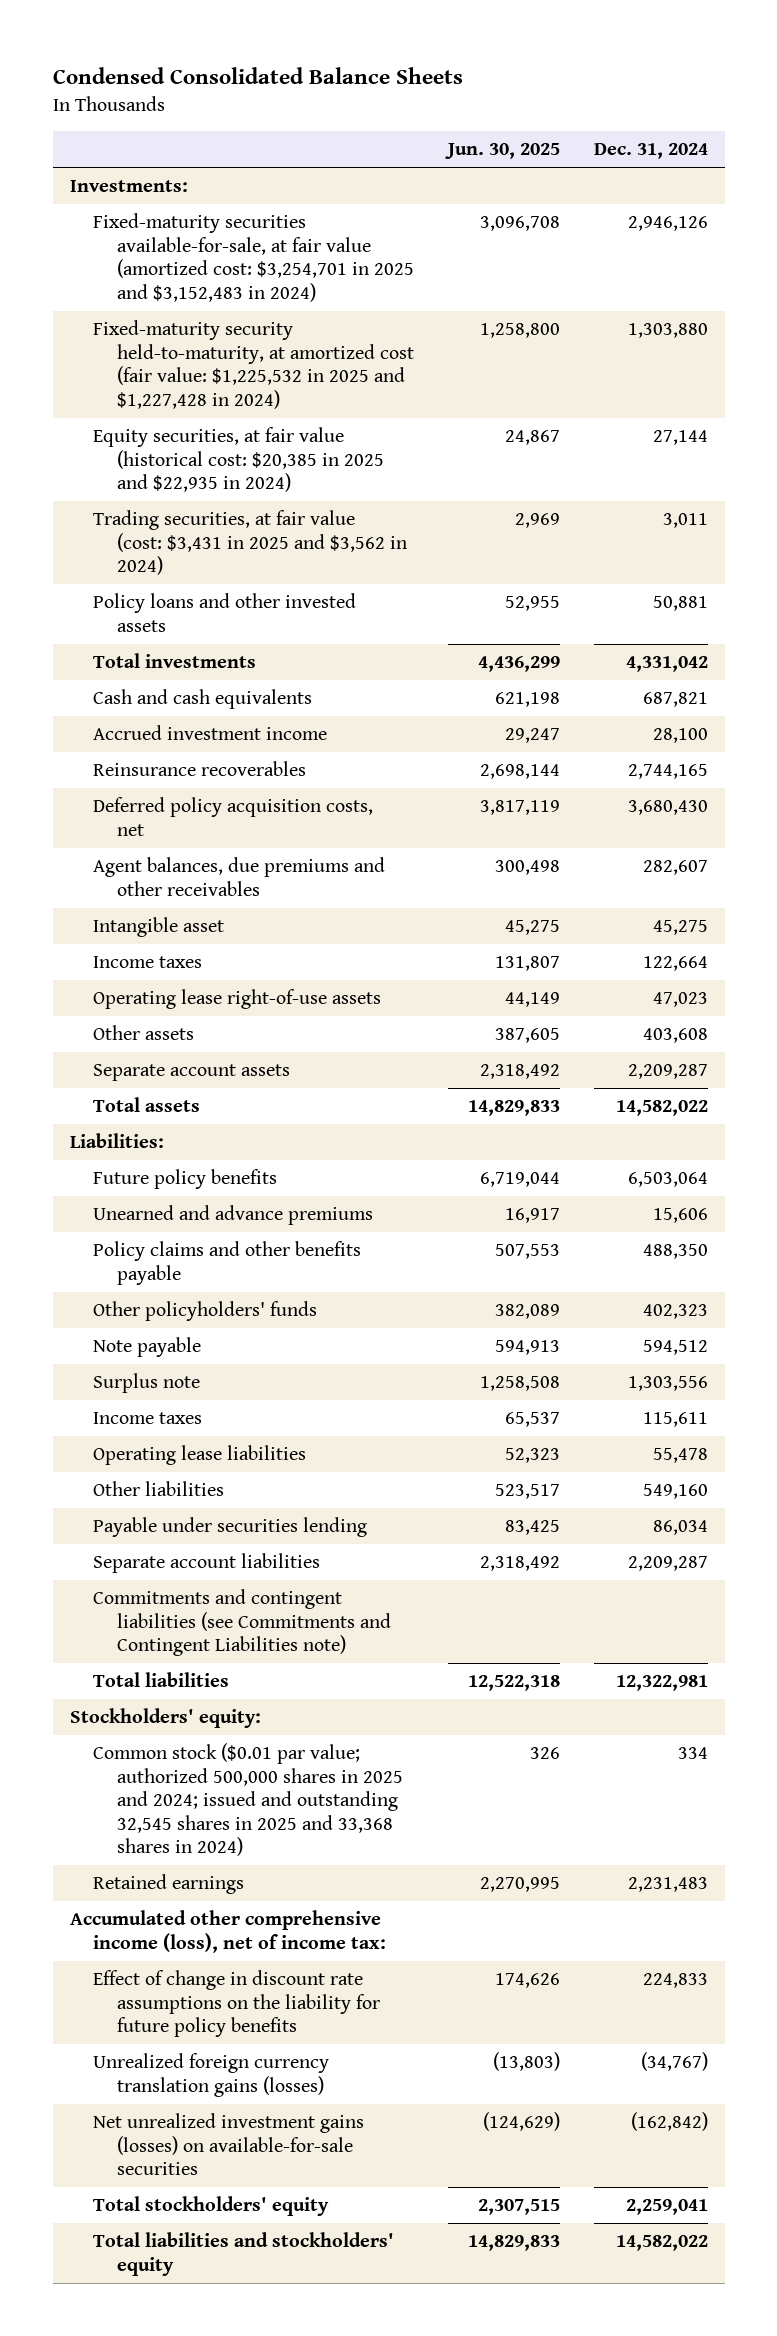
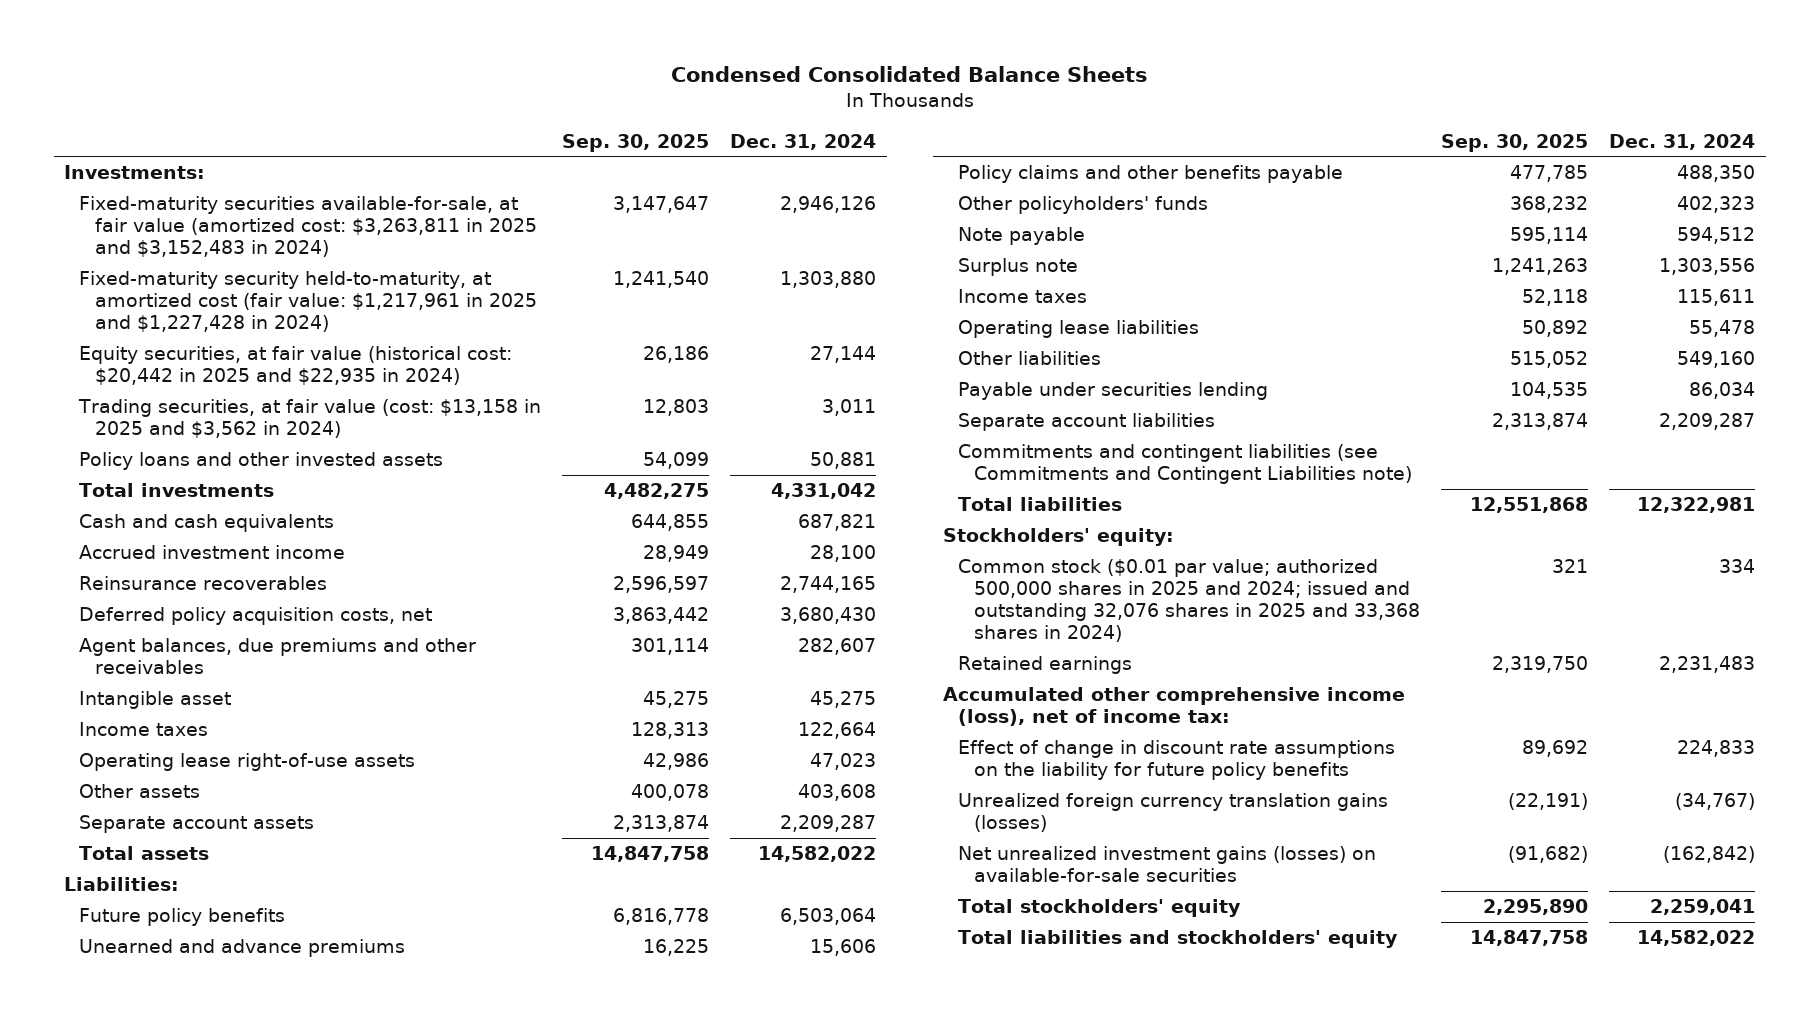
[444,143,560,160] Jun. 30, 2025 -> none
none -> [562,133,710,152] Sep. 30, 2025
[93,213,414,302] Fixed-maturity securities available-for-sale, at fair value (amortized cost: $3,254,701 in 2025 and $3,152,483 in 2024) -> [79,196,537,257] Fixed-maturity securities available-for-sale, at fair value (amortized cost: $3,263,811 in 2025 and $3,152,483 in 2024)
[93,320,414,409] Fixed-maturity security held-to-maturity, at amortized cost (fair value: $1,225,532 in 2025 and $1,227,428 in 2024) -> [79,271,537,332] Fixed-maturity security held-to-maturity, at amortized cost (fair value: $1,217,961 in 2025 and $1,227,428 in 2024)
[93,427,384,493] Equity securities, at fair value (historical cost: $20,385 in 2025 and $22,935 in 2024) -> [79,346,513,386] Equity securities, at fair value (historical cost: $20,442 in 2025 and $22,935 in 2024)
[93,510,407,576] Trading securities, at fair value (cost: $3,431 in 2025 and $3,562 in 2024) -> [78,399,542,439] Trading securities, at fair value (cost: $13,158 in 2025 and $3,562 in 2024)
[93,1743,403,1857] Common stock ($0.01 par value; authorized 500,000 shares in 2025 and 2024; issued and outstanding 32,545 shares in 2025 and 33,368 shares in 2024) -> [958,559,1420,642] Common stock ($0.01 par value; authorized 500,000 shares in 2025 and 2024; issued and outstanding 32,076 shares in 2025 and 33,368 shares in 2024)

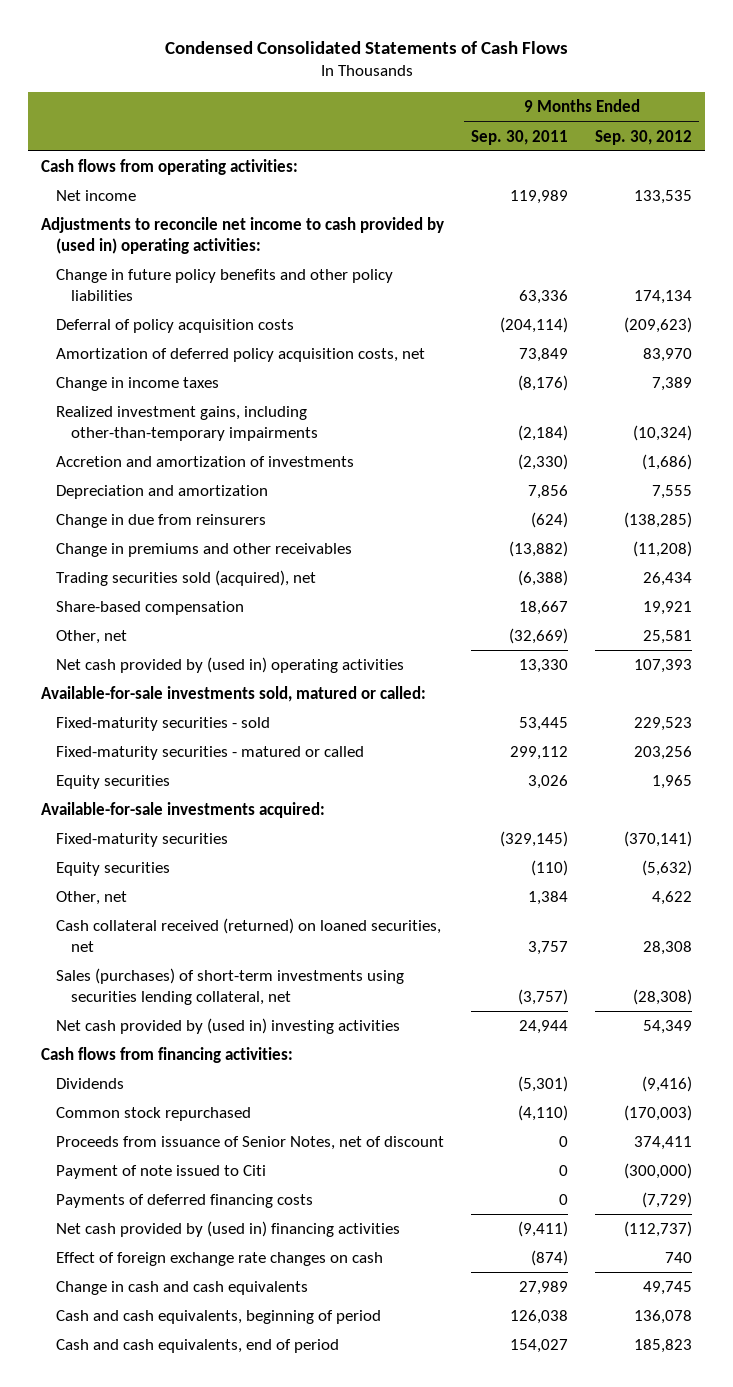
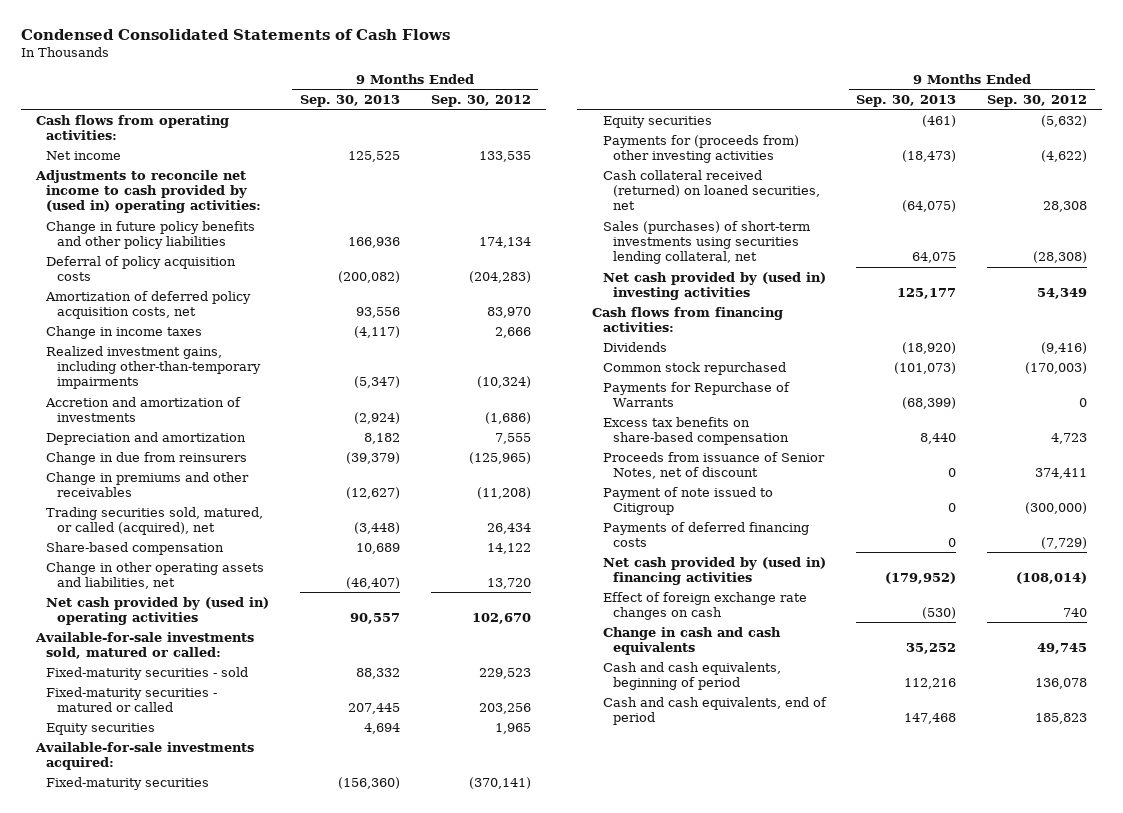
[471,129,569,145] Sep. 30, 2011 -> none
none -> [299,94,400,107] Sep. 30, 2013
[623,316,692,333] (209,623) -> [468,270,531,283] (204,283)
[651,376,692,391] 7,389 -> [494,326,531,338] 2,666
[623,511,692,528] (138,285) -> [468,451,531,464] (125,965)
[56,569,317,586] Trading securities sold (acquired), net -> [46,506,264,535] Trading securities sold, matured, or called (acquired), net
[642,600,692,615] 19,921 -> [486,542,531,554] 14,122
[56,629,128,644] Other, net -> [46,561,265,589] Change in other operating assets and liabilities, net
[642,629,692,644] 25,581 -> [486,577,531,589] 13,720
[633,658,692,673] 107,393 -> [471,612,531,624] 102,670
[56,890,128,905] Other, net -> none
none -> [602,134,799,163] Payments for (proceeds from) other investing activities
none -> [602,381,790,407] Payments for Repurchase of Warrants
none -> [602,416,790,445] Excess tax benefits on share-based compensation
[56,1164,267,1179] Payment of note issued to Citi -> [602,486,773,515] Payment of note issued to Citigroup
[623,1220,692,1237] (112,737) -> [1016,571,1088,584] (108,014)

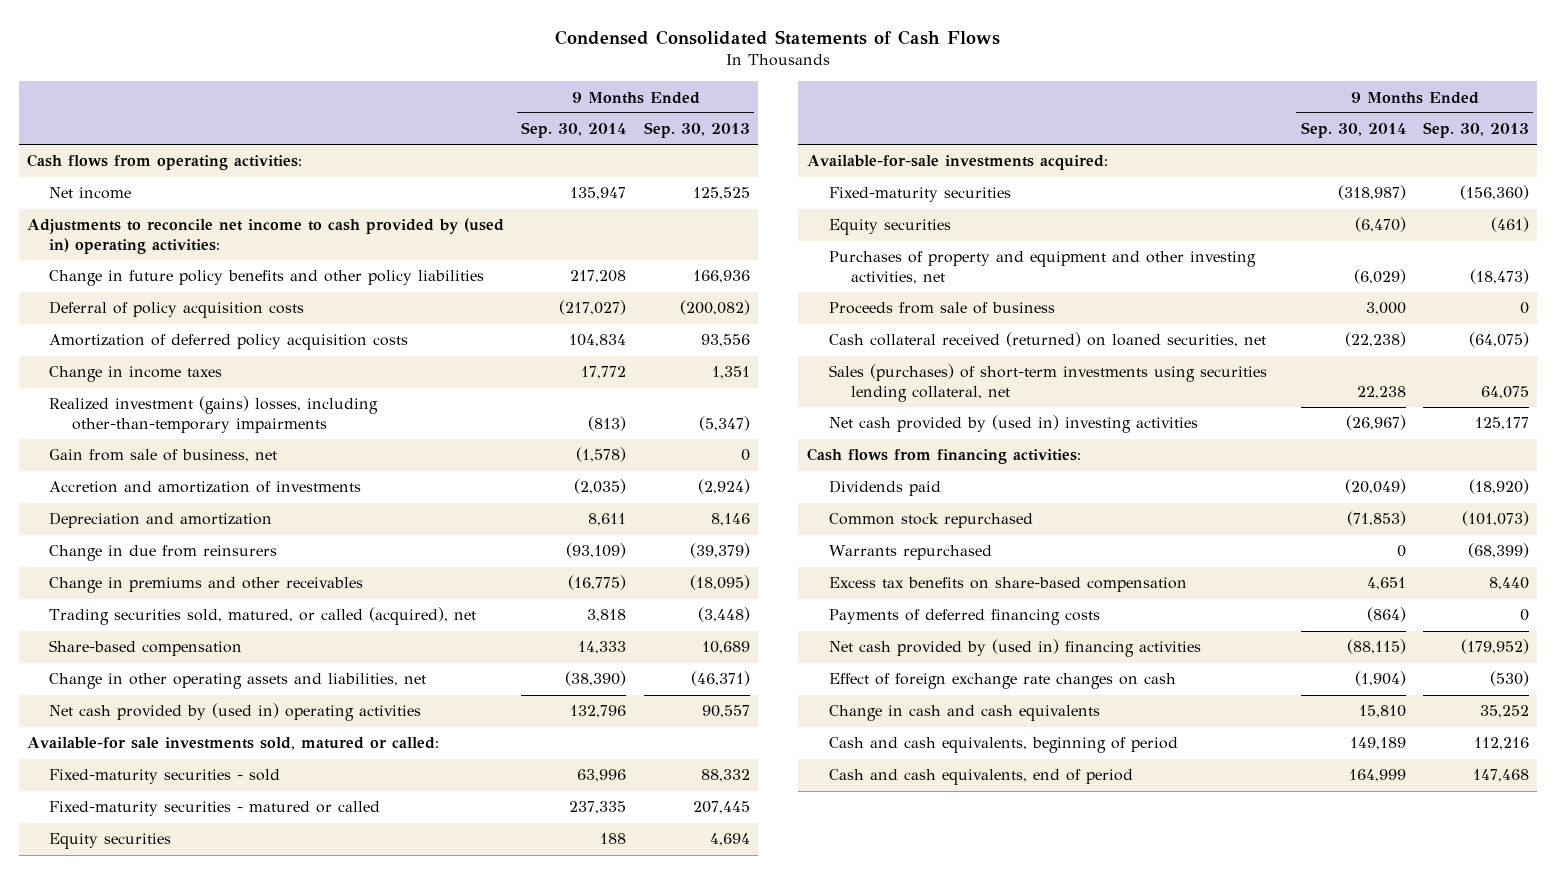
[430,94,531,107] Sep. 30, 2012 -> none
none -> [521,122,627,139] Sep. 30, 2014
[45,290,252,319] Amortization of deferred policy acquisition costs, net -> [49,334,409,351] Amortization of deferred policy acquisition costs
[353,325,400,338] (4,117) -> [711,366,750,380] 1,351
[46,345,261,390] Realized investment gains, including other-than-temporary impairments -> [49,396,379,434] Realized investment (gains) losses, including other-than-temporary impairments
none -> [49,449,278,463] Gain from sale of business, net
[363,432,400,444] 8,182 -> [710,513,750,527] 8,146
[345,486,400,499] (12,627) -> [689,575,750,591] (18,095)
[345,576,400,589] (46,407) -> [690,671,750,687] (46,371)
[34,631,254,659] Available-for-sale investments sold, matured or called: -> [27,737,440,751] Available-for sale investments sold, matured or called:
[602,134,799,163] Payments for (proceeds from) other investing activities -> [828,251,1256,285] Purchases of property and equipment and other investing activities, net
none -> [828,302,1055,315] Proceeds from sale of business
[602,341,667,352] Dividends -> [828,480,941,497] Dividends paid
[602,381,790,407] Payments for Repurchase of Warrants -> [828,545,992,561] Warrants repurchased
[602,451,825,479] Proceeds from issuance of Senior Notes, net of discount -> none
[602,486,773,515] Payment of note issued to Citigroup -> none

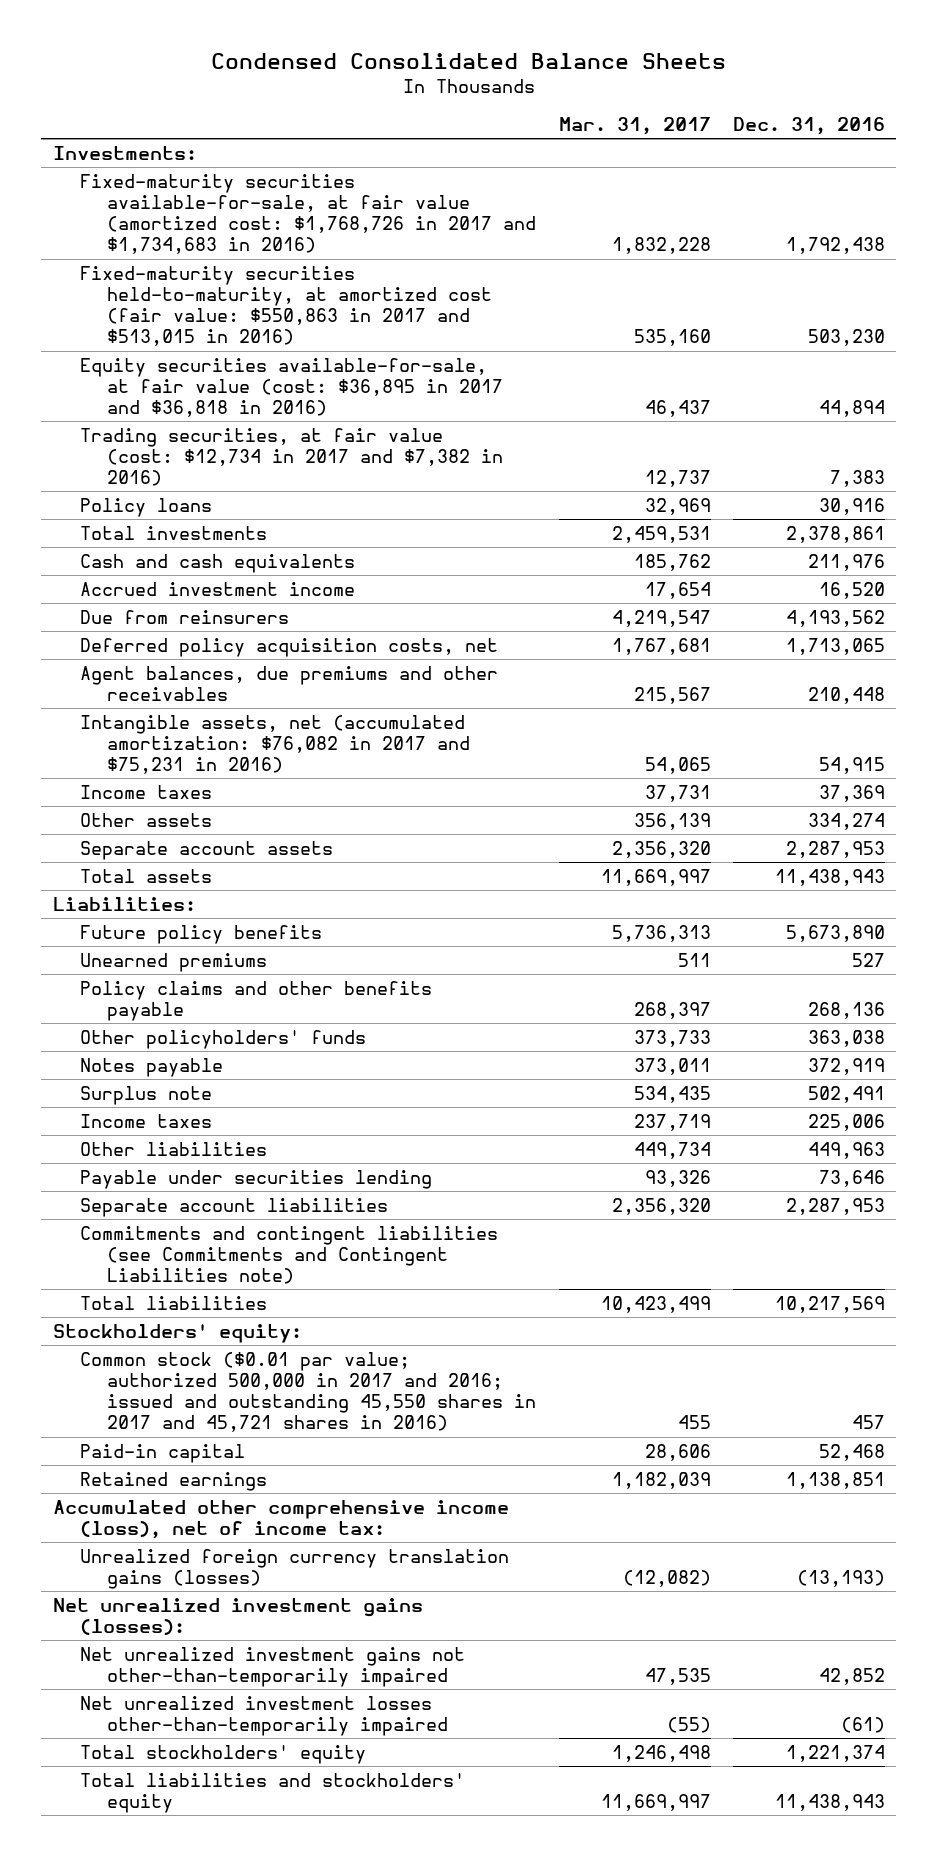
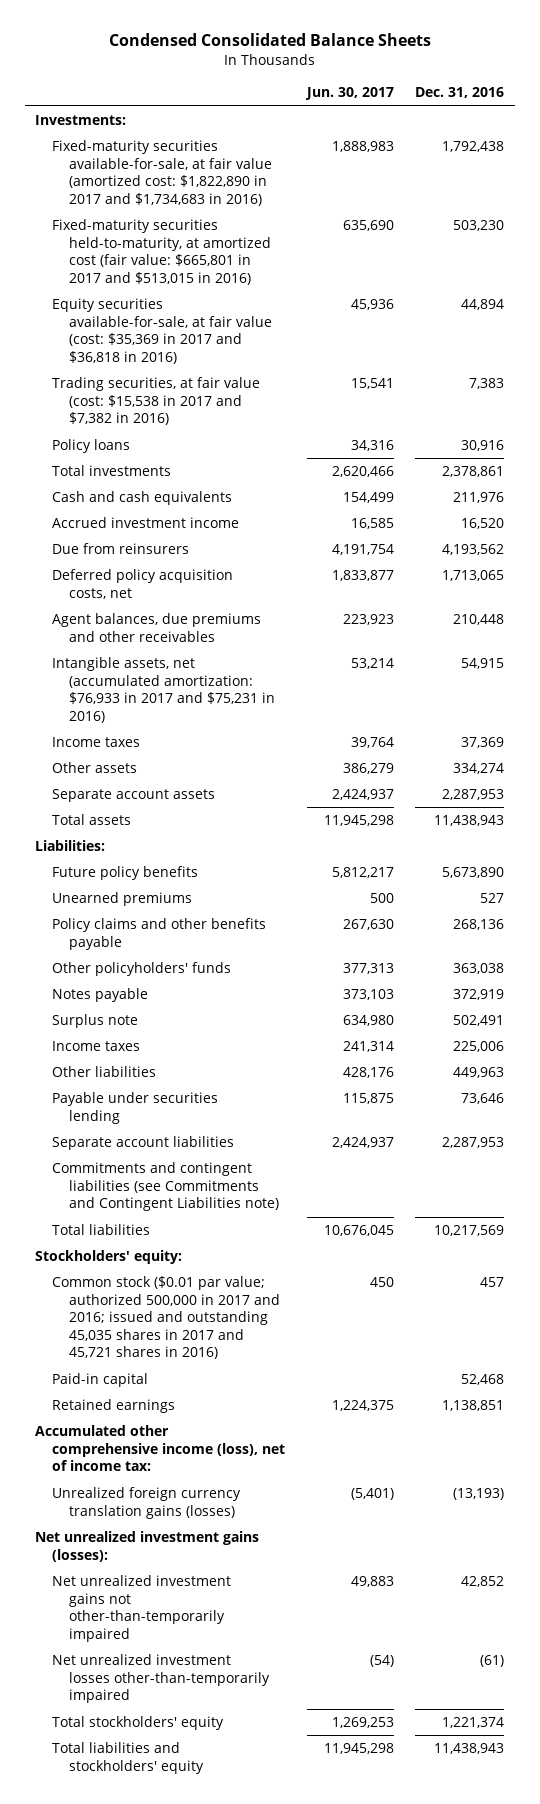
[558,117,711,136] Mar. 31, 2017 -> none
none -> [304,87,394,101] Jun. 30, 2017
[79,173,536,255] Fixed-maturity securities available-for-sale, at fair value (amortized cost: $1,768,726 in 2017 and $1,734,683 in 2016) -> [52,140,273,206] Fixed-maturity securities available-for-sale, at fair value (amortized cost: $1,822,890 in 2017 and $1,734,683 in 2016)
[79,265,492,347] Fixed-maturity securities held-to-maturity, at amortized cost (fair value: $550,863 in 2017 and $513,015 in 2016) -> [52,219,272,285] Fixed-maturity securities held-to-maturity, at amortized cost (fair value: $665,801 in 2017 and $513,015 in 2016)
[79,357,503,418] Equity securities available-for-sale, at fair value (cost: $36,895 in 2017 and $36,818 in 2016) -> [52,298,273,364] Equity securities available-for-sale, at fair value (cost: $35,369 in 2017 and $36,818 in 2016)
[79,427,503,487] Trading securities, at fair value (cost: $12,734 in 2017 and $7,382 in 2016) -> [52,377,261,426] Trading securities, at fair value (cost: $15,538 in 2017 and $7,382 in 2016)
[79,714,470,775] Intangible assets, net (accumulated amortization: $76,082 in 2017 and $75,231 in 2016) -> [52,657,276,723] Intangible assets, net (accumulated amortization: $76,933 in 2017 and $75,231 in 2016)
[79,1351,536,1433] Common stock ($0.01 par value; authorized 500,000 in 2017 and 2016; issued and outstanding 45,550 shares in 2017 and 45,721 shares in 2016) -> [52,1276,281,1360] Common stock ($0.01 par value; authorized 500,000 in 2017 and 2016; issued and outstanding 45,035 shares in 2017 and 45,721 shares in 2016)

